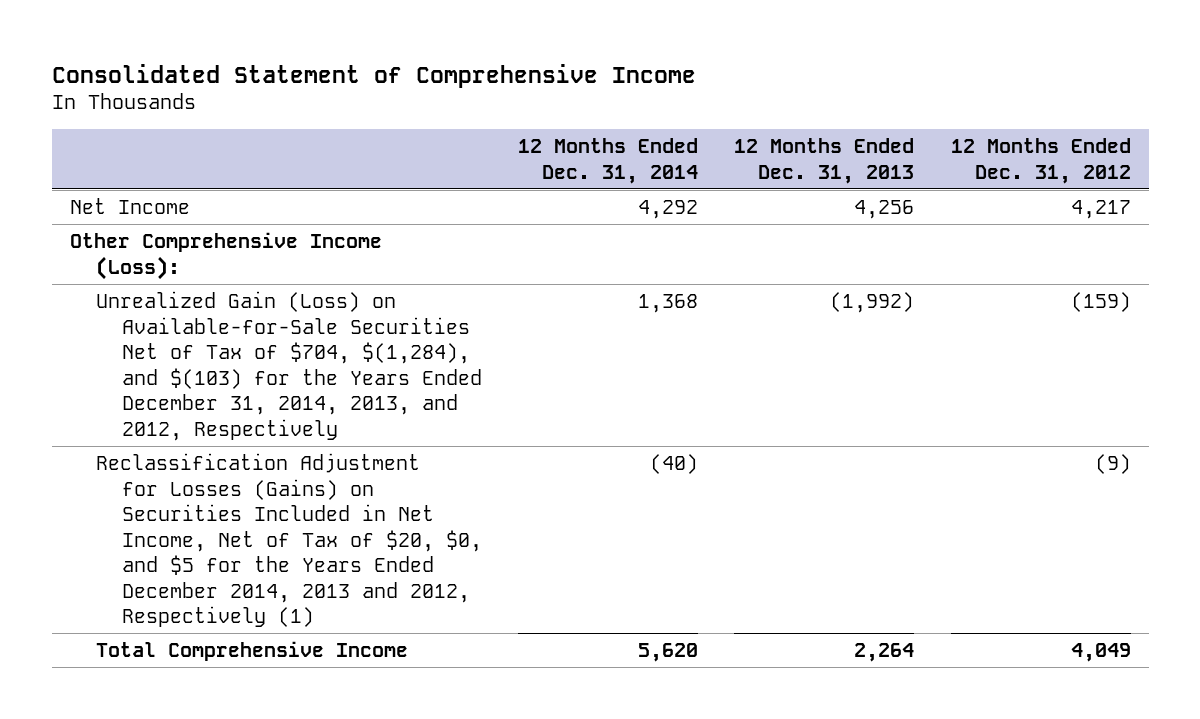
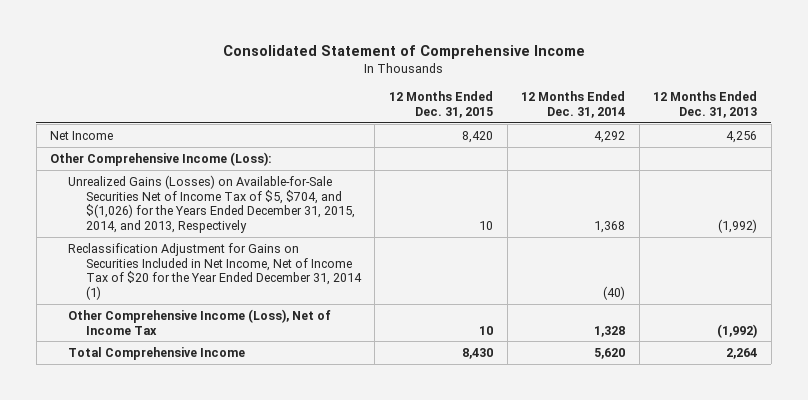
[950,138,1131,184] 12 Months Ended Dec. 31, 2012 -> none
none -> [388,91,493,118] 12 Months Ended Dec. 31, 2015
[95,291,482,441] Unrealized Gain (Loss) on Available-for-Sale Securities Net of Tax of $704, $(1,284), and $(103) for the Years Ended December 31, 2014, 2013, and 2012, Respectively -> [67,174,355,234] Unrealized Gains (Losses) on Available-for-Sale Securities Net of Income Tax of $5, $704, and $(1,026) for the Years Ended December 31, 2015, 2014, and 2013, Respectively
[95,453,482,628] Reclassification Adjustment for Losses (Gains) on Securities Included in Net Income, Net of Tax of $20, $0, and $5 for the Years Ended December 2014, 2013 and 2012, Respectively (1) -> [67,242,362,301] Reclassification Adjustment for Gains on Securities Included in Net Income, Net of Income Tax of $20 for the Year Ended December 31, 2014 (1)
none -> [67,308,331,335] Other Comprehensive Income (Loss), Net of Income Tax

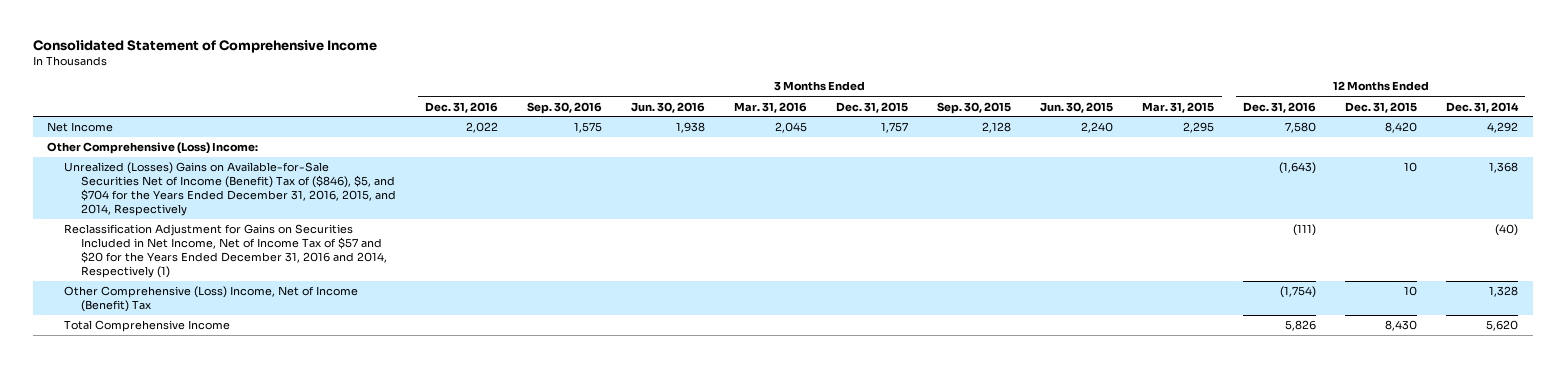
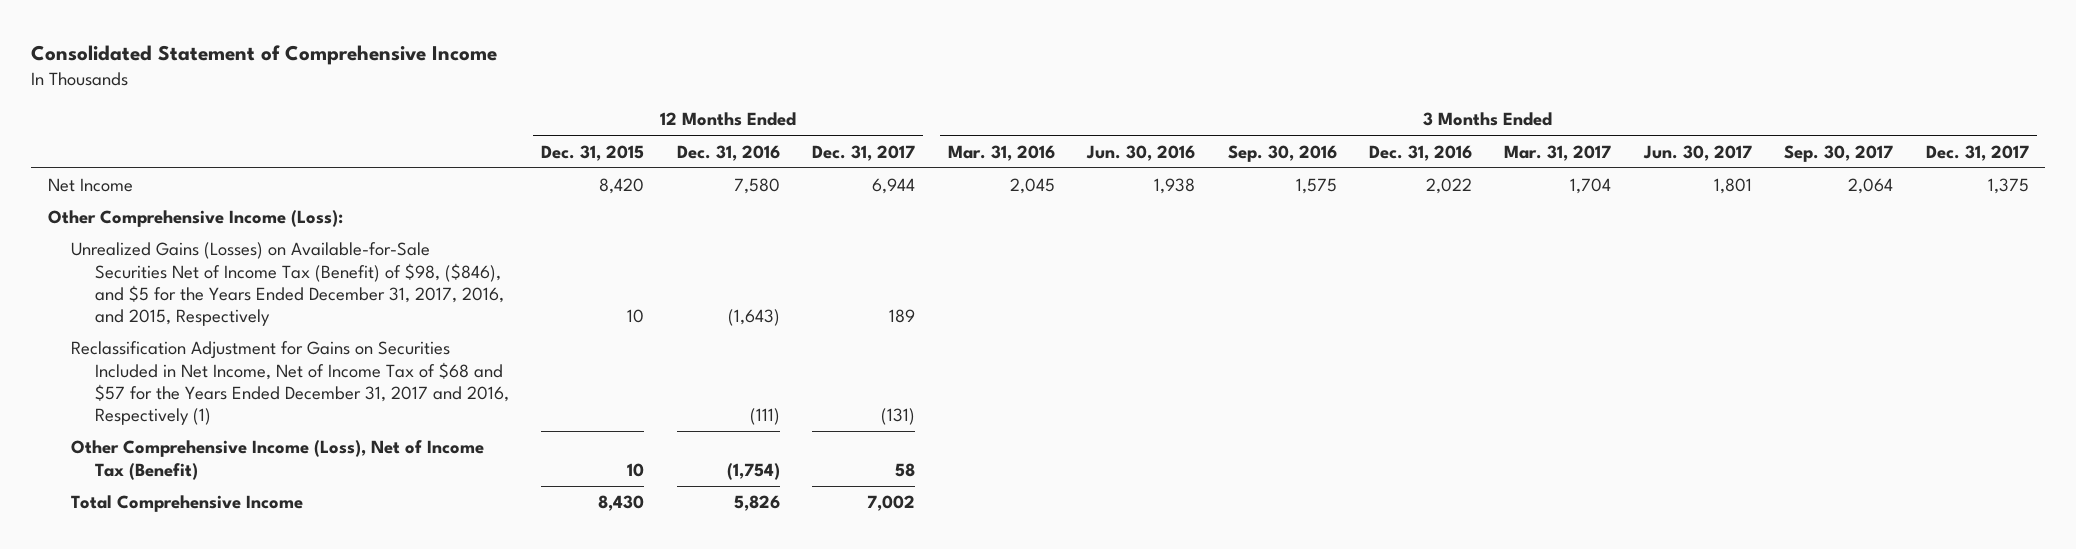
[836,101,909,113] Dec. 31, 2015 -> none
[937,101,1012,114] Sep. 30, 2015 -> none
[1040,101,1114,113] Jun. 30, 2015 -> none
[1142,101,1215,113] Mar. 31, 2015 -> none
[1446,101,1520,113] Dec. 31, 2014 -> none
none -> [812,144,916,161] Dec. 31, 2017
none -> [1504,144,1612,161] Mar. 31, 2017
none -> [1642,144,1752,161] Jun. 30, 2017
none -> [1784,144,1894,162] Sep. 30, 2017
none -> [1925,144,2029,161] Dec. 31, 2017
[47,142,259,155] Other Comprehensive (Loss) Income: -> [47,210,343,228] Other Comprehensive Income (Loss):
[64,162,397,216] Unrealized (Losses) Gains on Available-for-Sale Securities Net of Income (Benefit) Tax of ($846), $5, and $704 for the Years Ended December 31, 2016, 2015, and 2014, Respectively -> [71,242,504,327] Unrealized Gains (Losses) on Available-for-Sale Securities Net of Income Tax (Benefit) of $98, ($846), and $5 for the Years Ended December 31, 2017, 2016, and 2015, Respectively
[64,224,388,278] Reclassification Adjustment for Gains on Securities Included in Net Income, Net of Income Tax of $57 and $20 for the Years Ended December 31, 2016 and 2014, Respectively (1) -> [71,341,509,426] Reclassification Adjustment for Gains on Securities Included in Net Income, Net of Income Tax of $68 and $57 for the Years Ended December 31, 2017 and 2016, Respectively (1)
[64,286,359,313] Other Comprehensive (Loss) Income, Net of Income (Benefit) Tax -> [71,440,485,480] Other Comprehensive Income (Loss), Net of Income Tax (Benefit)

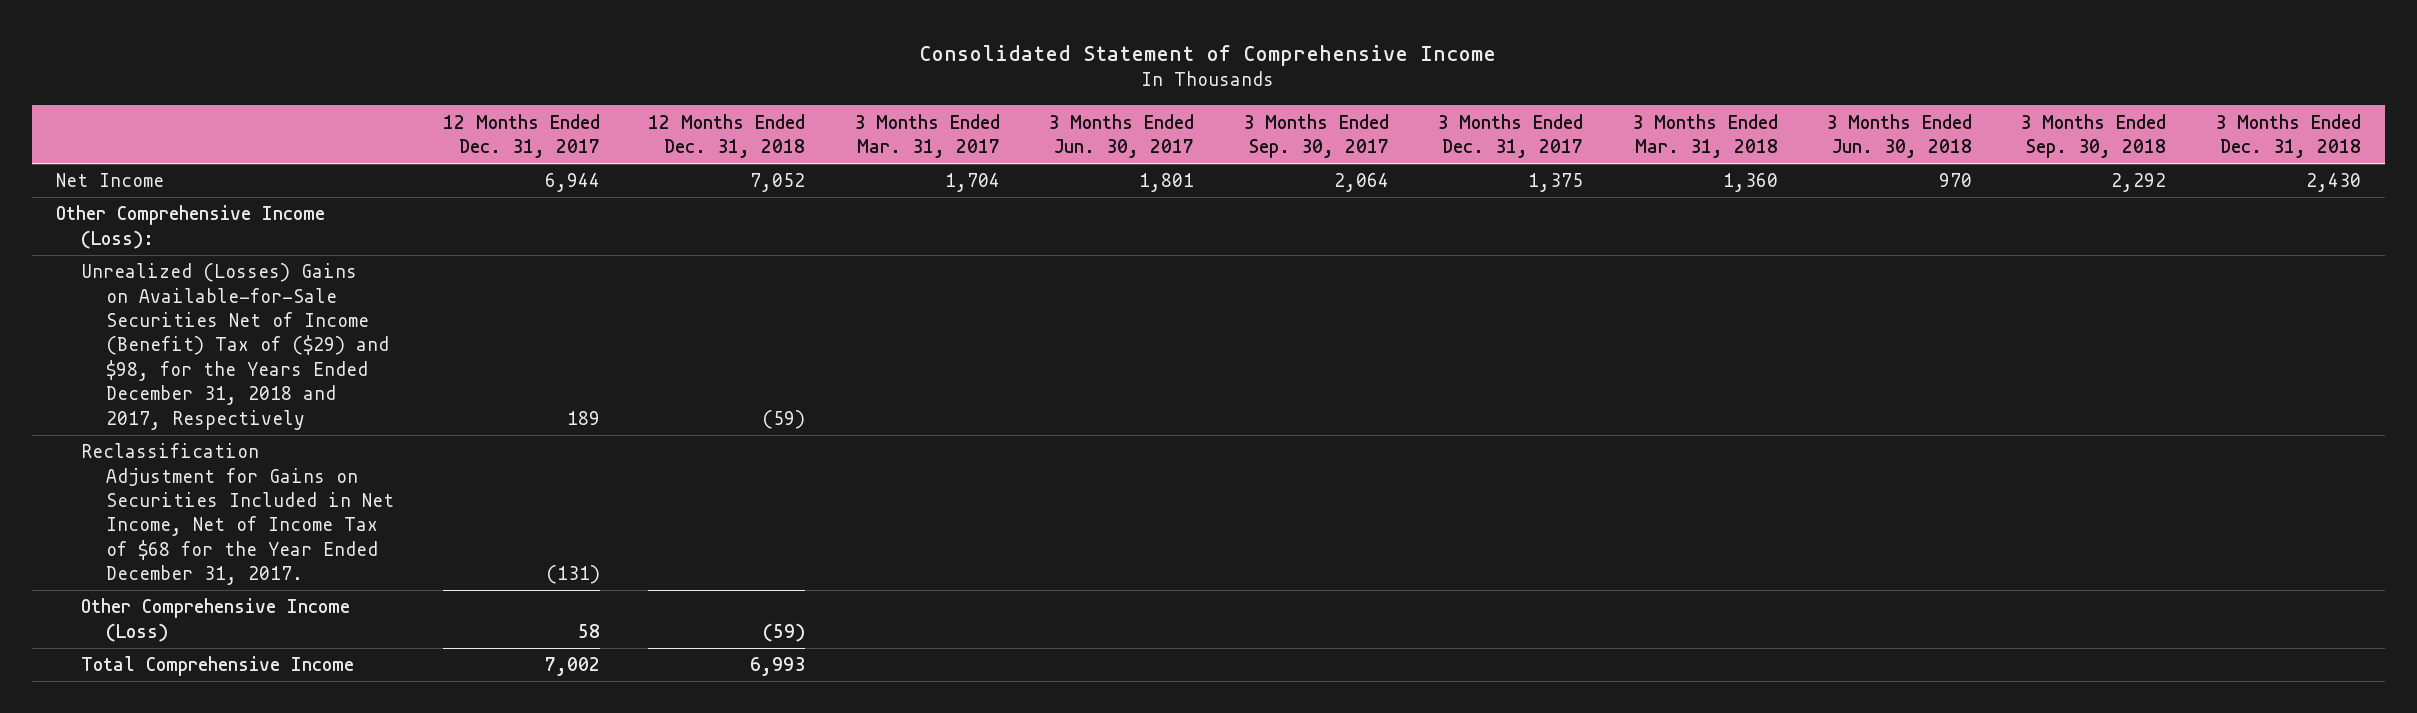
[541,144,645,161] Dec. 31, 2015 -> none
[676,144,780,161] Dec. 31, 2016 -> none
[947,144,1055,161] Mar. 31, 2016 -> none
[1086,144,1196,161] Jun. 30, 2016 -> none
[1227,144,1337,162] Sep. 30, 2016 -> none
[1368,144,1472,161] Dec. 31, 2016 -> none
none -> [648,113,806,158] 12 Months Ended Dec. 31, 2018
none -> [1631,113,1778,158] 3 Months Ended Mar. 31, 2018
none -> [1825,113,1972,158] 3 Months Ended Jun. 30, 2018
none -> [2020,113,2167,158] 3 Months Ended Sep. 30, 2018
none -> [2214,113,2361,158] 3 Months Ended Dec. 31, 2018
[71,242,504,327] Unrealized Gains (Losses) on Available-for-Sale Securities Net of Income Tax (Benefit) of $98, ($846), and $5 for the Years Ended December 31, 2017, 2016, and 2015, Respectively -> [80,263,390,430] Unrealized (Losses) Gains on Available-for-Sale Securities Net of Income (Benefit) Tax of ($29) and $98, for the Years Ended December 31, 2018 and 2017, Respectively
[71,341,509,426] Reclassification Adjustment for Gains on Securities Included in Net Income, Net of Income Tax of $68 and $57 for the Years Ended December 31, 2017 and 2016, Respectively (1) -> [80,443,395,586] Reclassification Adjustment for Gains on Securities Included in Net Income, Net of Income Tax of $68 for the Year Ended December 31, 2017.
[71,440,485,480] Other Comprehensive Income (Loss), Net of Income Tax (Benefit) -> [80,598,350,642] Other Comprehensive Income (Loss)

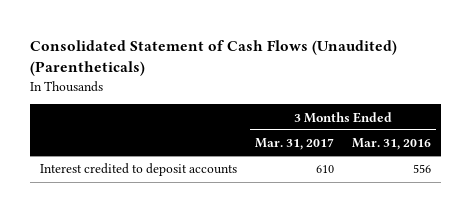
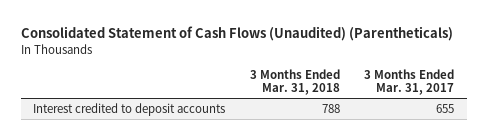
[352,138,432,151] Mar. 31, 2016 -> none
none -> [249,69,340,96] 3 Months Ended Mar. 31, 2018
[315,165,334,174] 610 -> [436,104,455,114] 655

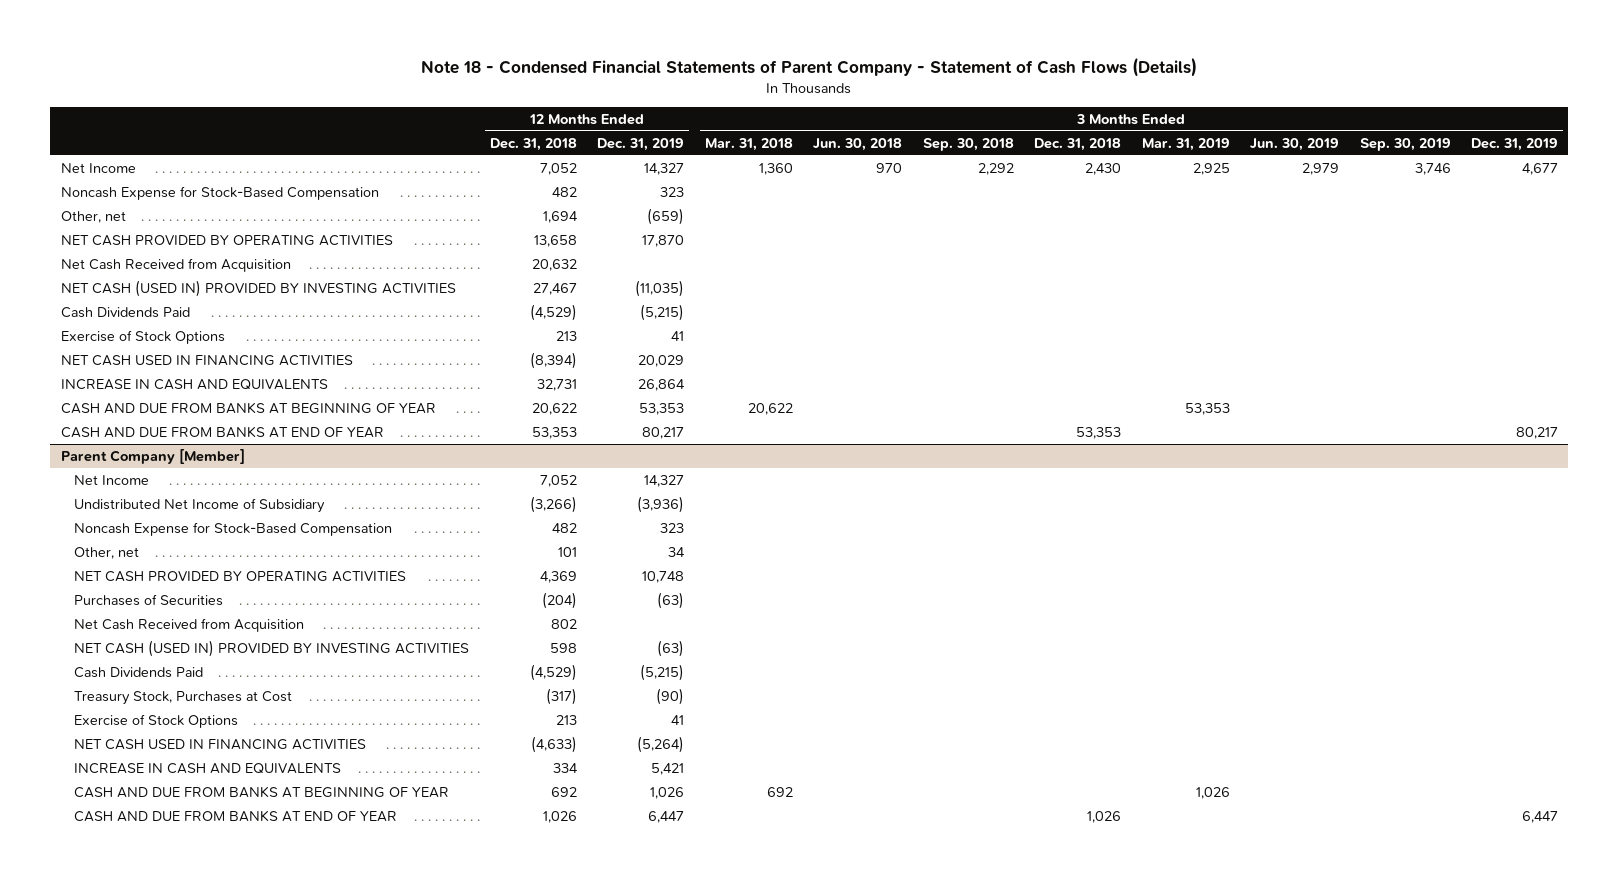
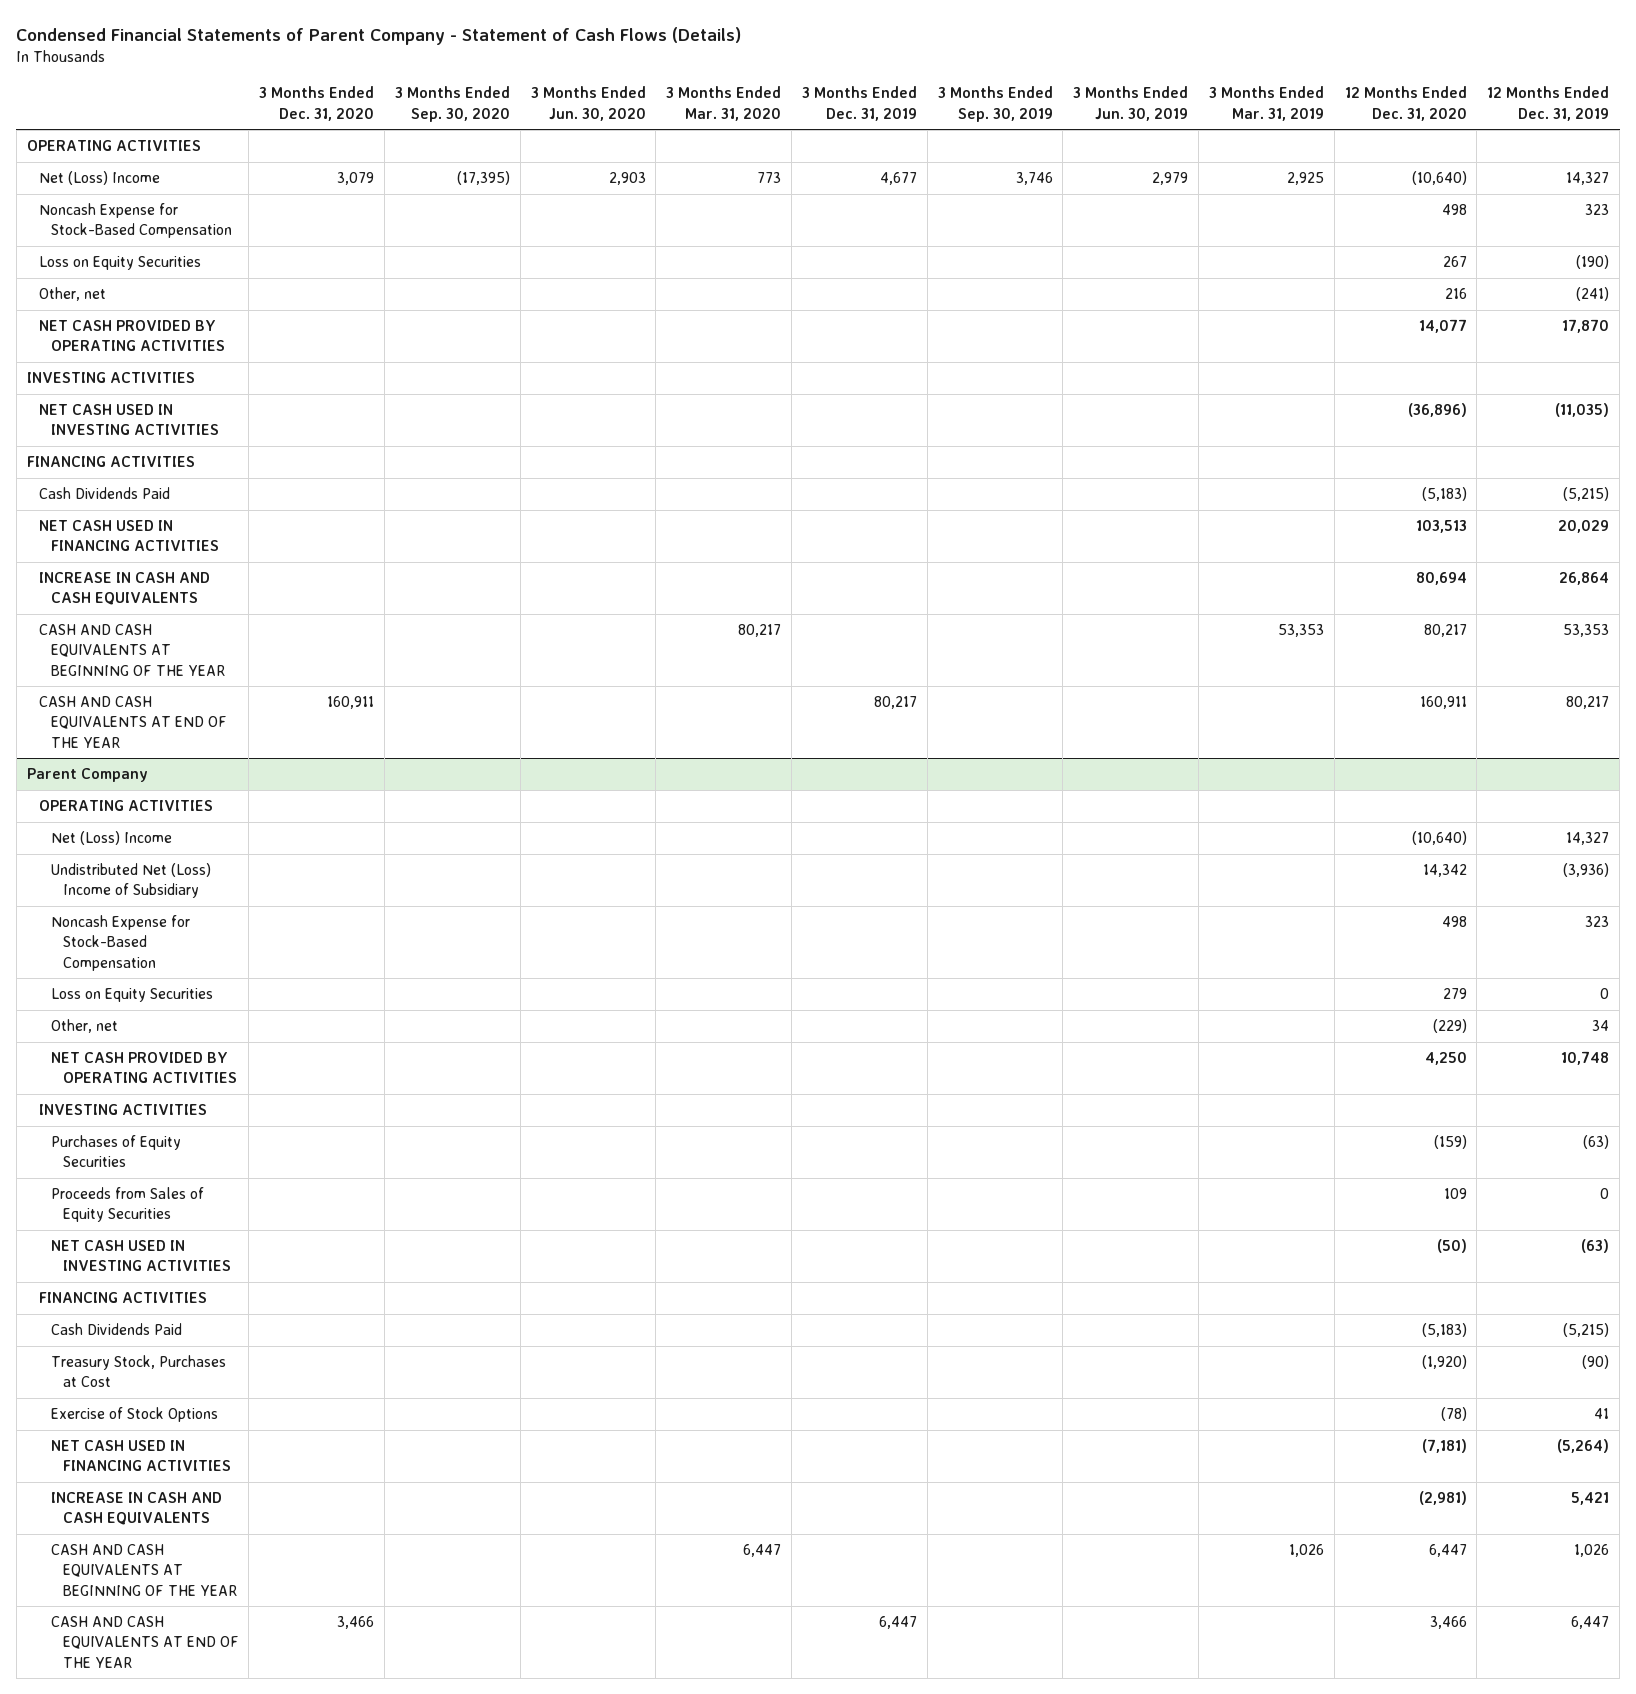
[421,56,1198,77] Note 18 - Condensed Financial Statements of Parent Company - Statement of Cash Flows (Details) -> [16,26,742,45] Condensed Financial Statements of Parent Company - Statement of Cash Flows (Details)
[489,137,577,151] Dec. 31, 2018 -> none
[704,137,793,151] Mar. 31, 2018 -> none
[813,137,903,151] Jun. 30, 2018 -> none
[922,137,1014,151] Sep. 30, 2018 -> none
[1034,137,1122,151] Dec. 31, 2018 -> none
none -> [259,86,375,121] 3 Months Ended Dec. 31, 2020
none -> [394,86,510,122] 3 Months Ended Sep. 30, 2020
none -> [530,86,646,121] 3 Months Ended Jun. 30, 2020
none -> [666,86,782,121] 3 Months Ended Mar. 31, 2020
none -> [1344,86,1467,121] 12 Months Ended Dec. 31, 2020
none -> [26,140,201,152] OPERATING ACTIVITIES
[60,162,136,173] Net Income -> [38,171,160,186] Net (Loss) Income
none -> [38,256,201,271] Loss on Equity Securities
[647,207,685,225] (659) -> [1576,287,1610,302] (241)
[60,257,291,272] Net Cash Received from Acquisition -> none
none -> [26,372,195,384] INVESTING ACTIVITIES
[60,279,456,297] NET CASH (USED IN) PROVIDED BY INVESTING ACTIVITIES -> [38,404,219,436] NET CASH USED IN INVESTING ACTIVITIES
none -> [26,456,195,468] FINANCING ACTIVITIES
[60,329,225,344] Exercise of Stock Options -> none
[60,378,328,390] INCREASE IN CASH AND EQUIVALENTS -> [38,572,210,606] INCREASE IN CASH AND CASH EQUIVALENTS
[60,401,436,414] CASH AND DUE FROM BANKS AT BEGINNING OF YEAR -> [38,624,226,676] CASH AND CASH EQUIVALENTS AT BEGINNING OF THE YEAR
[60,425,384,438] CASH AND DUE FROM BANKS AT END OF YEAR -> [38,696,227,748] CASH AND CASH EQUIVALENTS AT END OF THE YEAR
[60,448,245,464] Parent Company [Member] -> [26,768,148,783] Parent Company
none -> [38,800,213,812] OPERATING ACTIVITIES
[74,474,150,485] Net Income -> [50,831,172,846] Net (Loss) Income
[74,497,326,513] Undistributed Net Income of Subsidiary -> [50,863,211,899] Undistributed Net (Loss) Income of Subsidiary
none -> [50,988,213,1003] Loss on Equity Securities
[74,617,305,632] Net Cash Received from Acquisition -> none
none -> [38,1104,207,1116] INVESTING ACTIVITIES
[74,593,224,606] Purchases of Securities -> [50,1135,181,1168] Purchases of Equity Securities
none -> [50,1187,204,1223] Proceeds from Sales of Equity Securities
[74,639,470,657] NET CASH (USED IN) PROVIDED BY INVESTING ACTIVITIES -> [50,1240,231,1272] NET CASH USED IN INVESTING ACTIVITIES
none -> [38,1292,207,1304] FINANCING ACTIVITIES
[74,762,342,774] INCREASE IN CASH AND EQUIVALENTS -> [50,1492,222,1526] INCREASE IN CASH AND CASH EQUIVALENTS
[74,785,450,798] CASH AND DUE FROM BANKS AT BEGINNING OF YEAR -> [50,1544,238,1596] CASH AND CASH EQUIVALENTS AT BEGINNING OF THE YEAR
[74,809,398,822] CASH AND DUE FROM BANKS AT END OF YEAR -> [50,1616,239,1668] CASH AND CASH EQUIVALENTS AT END OF THE YEAR

